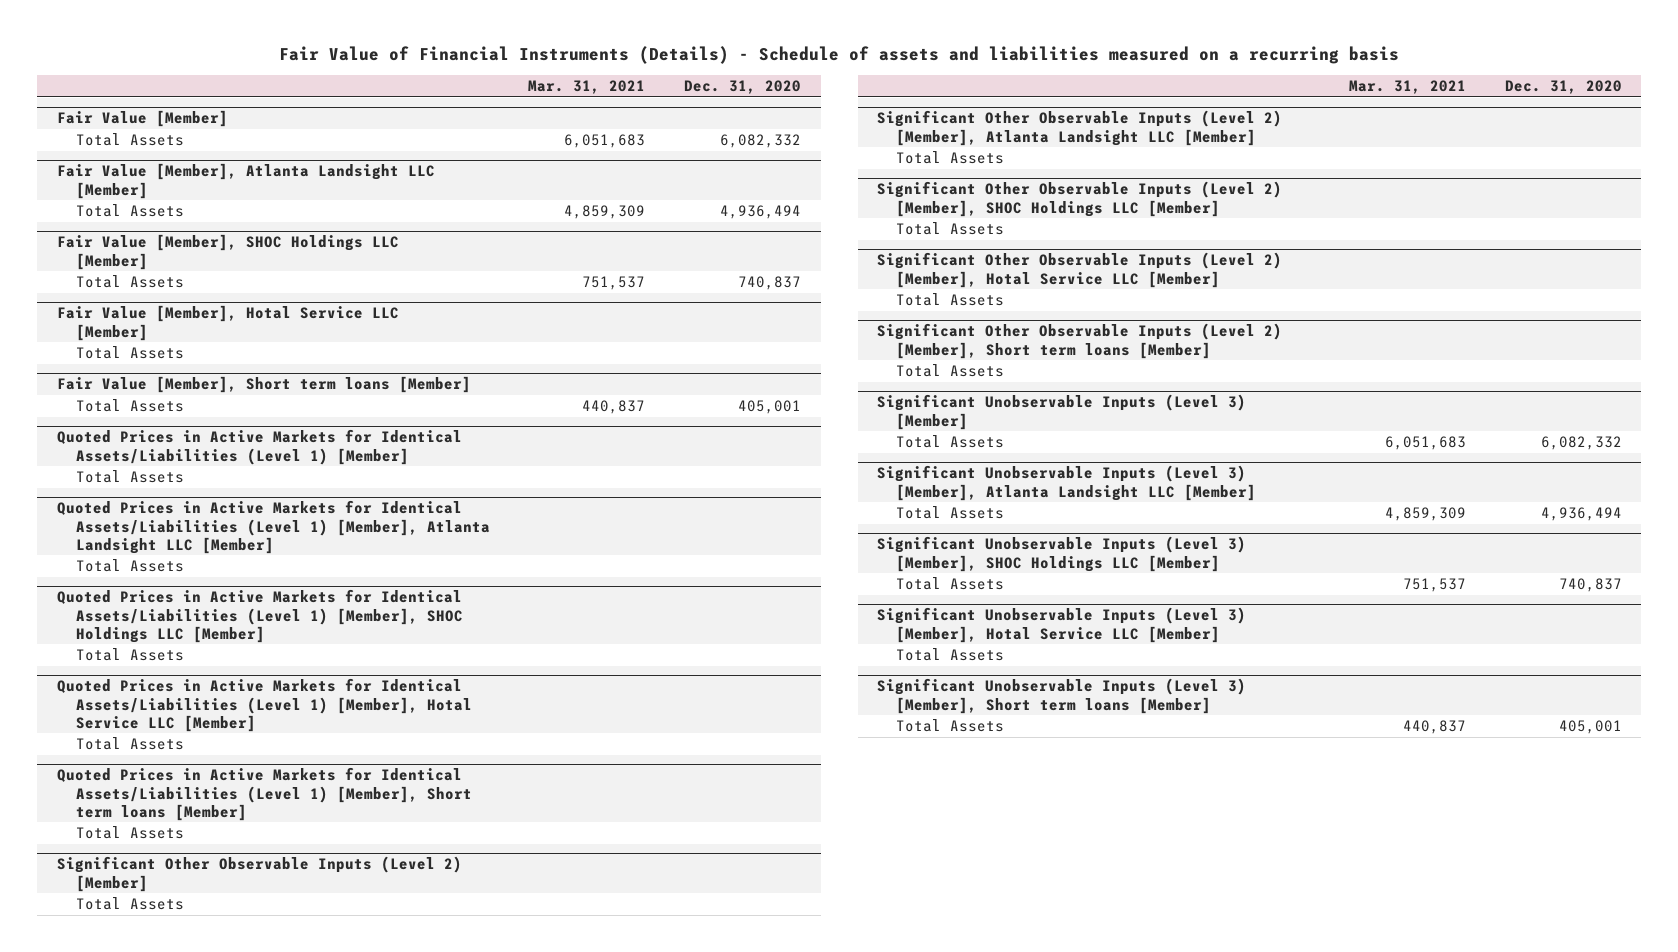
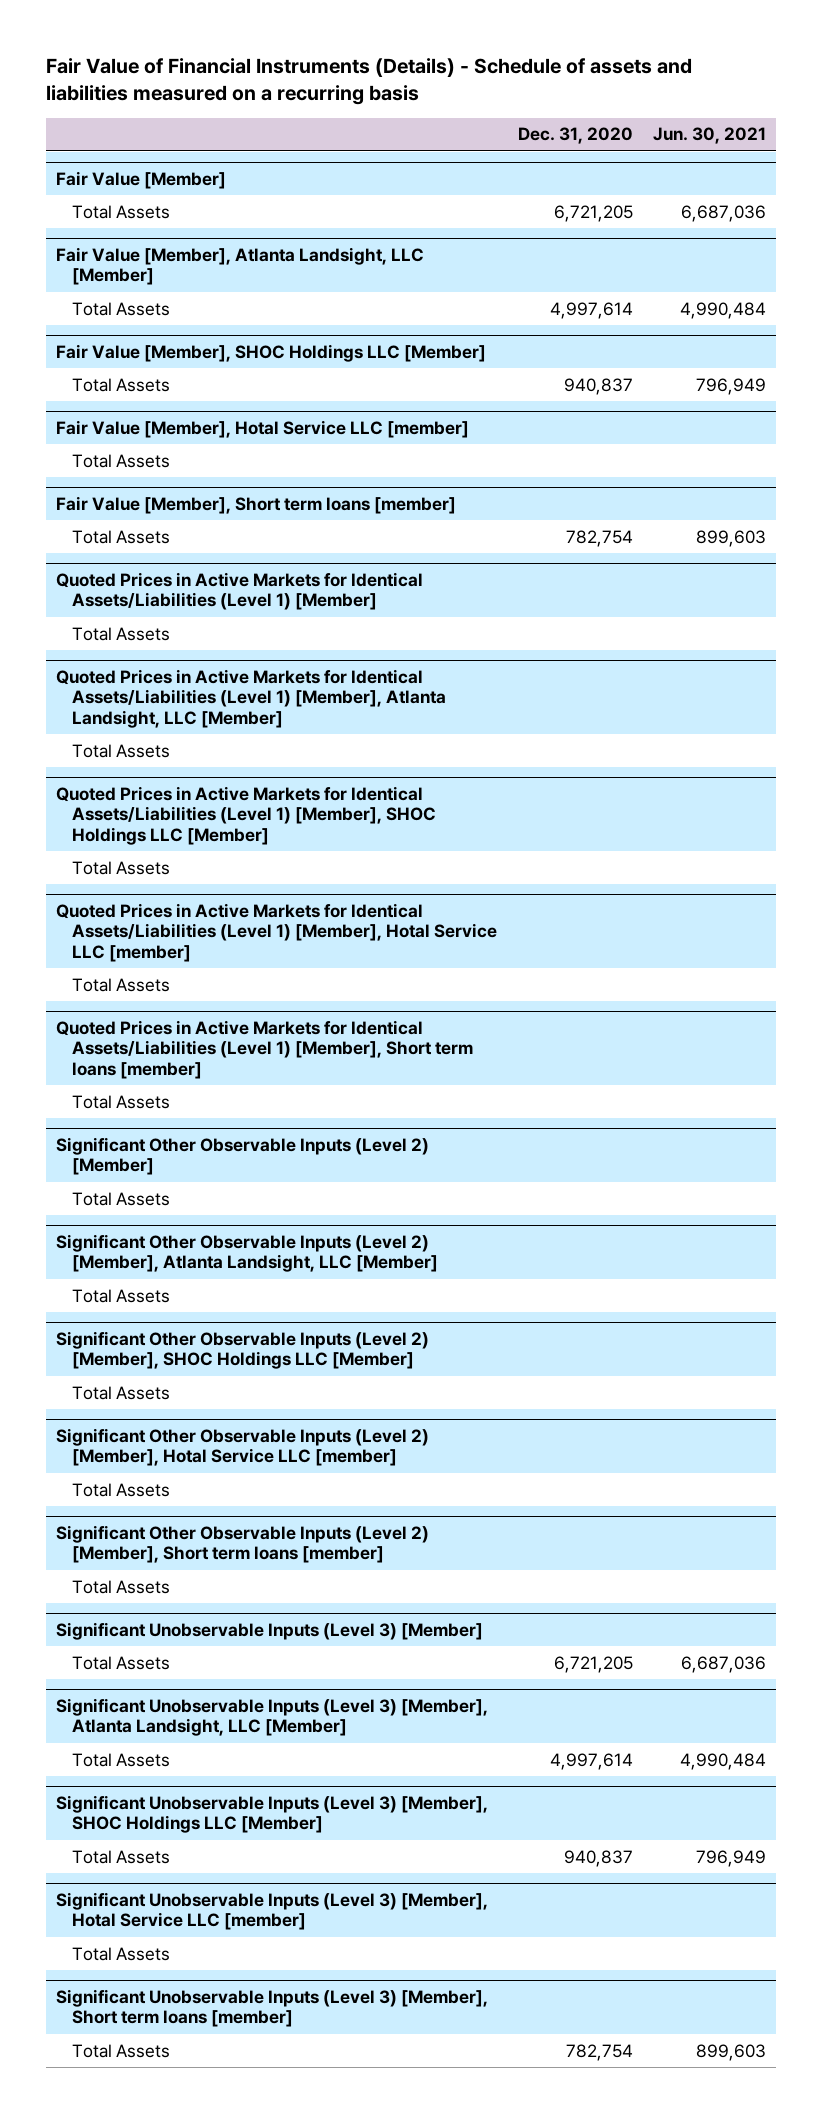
[528,80,646,95] Mar. 31, 2021 -> none
none -> [653,127,767,145] Jun. 30, 2021
[720,134,802,149] 6,082,332 -> [553,204,633,222] 6,721,205
[56,163,435,199] Fair Value [Member], Atlanta Landsight LLC [Member] -> [56,246,425,286] Fair Value [Member], Atlanta Landsight, LLC [Member]
[720,205,802,220] 4,936,494 -> [549,301,633,319] 4,997,614
[738,276,802,291] 740,837 -> [563,377,633,395] 940,837
[56,305,399,341] Fair Value [Member], Hotal Service LLC [Member] -> [56,419,470,438] Fair Value [Member], Hotal Service LLC [member]
[56,376,471,394] Fair Value [Member], Short term loans [Member] -> [56,495,457,514] Fair Value [Member], Short term loans [member]
[738,400,802,415] 405,001 -> [565,529,633,547] 782,754
[56,500,490,554] Quoted Prices in Active Markets for Identical Assets/Liabilities (Level 1) [Member], Atlanta Landsight LLC [Member] -> [56,668,446,728] Quoted Prices in Active Markets for Identical Assets/Liabilities (Level 1) [Member], Atlanta Landsight, LLC [Member]
[56,678,472,732] Quoted Prices in Active Markets for Identical Assets/Liabilities (Level 1) [Member], Hotal Service LLC [Member] -> [56,902,497,962] Quoted Prices in Active Markets for Identical Assets/Liabilities (Level 1) [Member], Hotal Service LLC [member]
[56,767,472,821] Quoted Prices in Active Markets for Identical Assets/Liabilities (Level 1) [Member], Short term loans [Member] -> [56,1019,473,1079] Quoted Prices in Active Markets for Identical Assets/Liabilities (Level 1) [Member], Short term loans [member]
[876,110,1282,146] Significant Other Observable Inputs (Level 2) [Member], Atlanta Landsight LLC [Member] -> [56,1233,438,1273] Significant Other Observable Inputs (Level 2) [Member], Atlanta Landsight, LLC [Member]
[876,252,1282,288] Significant Other Observable Inputs (Level 2) [Member], Hotal Service LLC [Member] -> [56,1427,430,1467] Significant Other Observable Inputs (Level 2) [Member], Hotal Service LLC [member]
[876,323,1282,359] Significant Other Observable Inputs (Level 2) [Member], Short term loans [Member] -> [56,1524,430,1564] Significant Other Observable Inputs (Level 2) [Member], Short term loans [member]
[1540,436,1622,451] 6,082,332 -> [553,1655,633,1673] 6,721,205
[876,465,1257,501] Significant Unobservable Inputs (Level 3) [Member], Atlanta Landsight LLC [Member] -> [56,1697,489,1737] Significant Unobservable Inputs (Level 3) [Member], Atlanta Landsight, LLC [Member]
[1540,507,1622,522] 4,936,494 -> [549,1752,633,1770] 4,997,614
[1558,578,1622,593] 740,837 -> [563,1849,633,1867] 940,837
[876,607,1246,643] Significant Unobservable Inputs (Level 3) [Member], Hotal Service LLC [Member] -> [56,1891,489,1931] Significant Unobservable Inputs (Level 3) [Member], Hotal Service LLC [member]
[876,678,1246,714] Significant Unobservable Inputs (Level 3) [Member], Short term loans [Member] -> [56,1988,489,2028] Significant Unobservable Inputs (Level 3) [Member], Short term loans [member]
[1558,720,1622,735] 405,001 -> [565,2043,633,2061] 782,754

